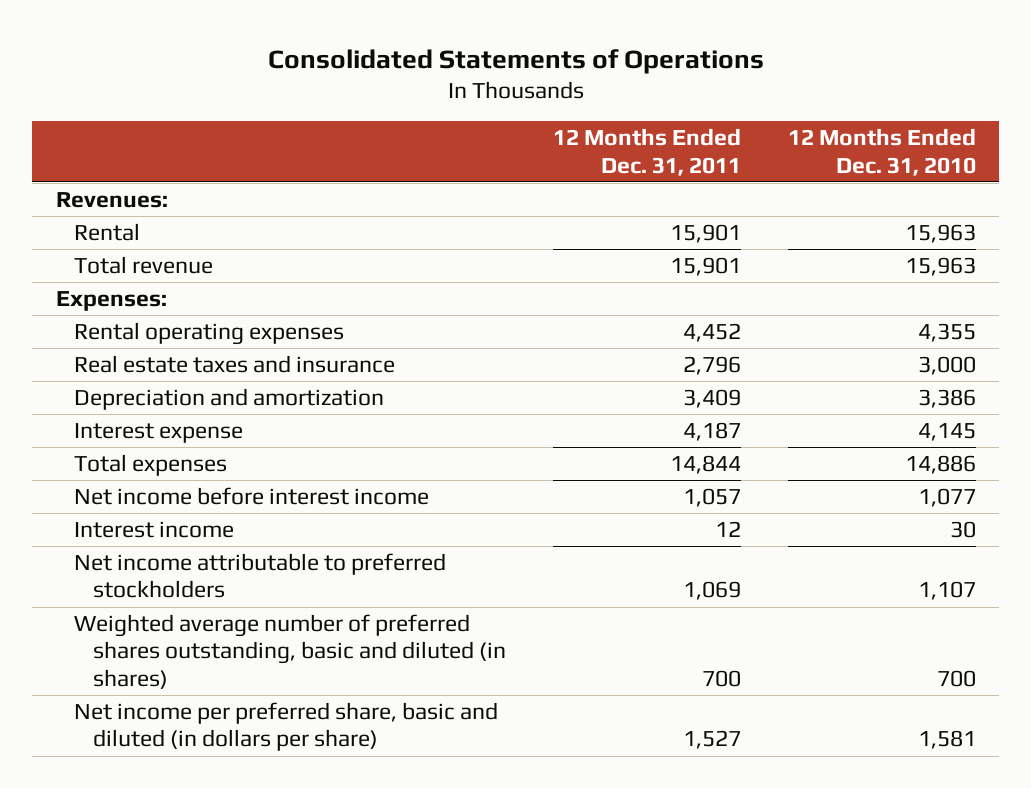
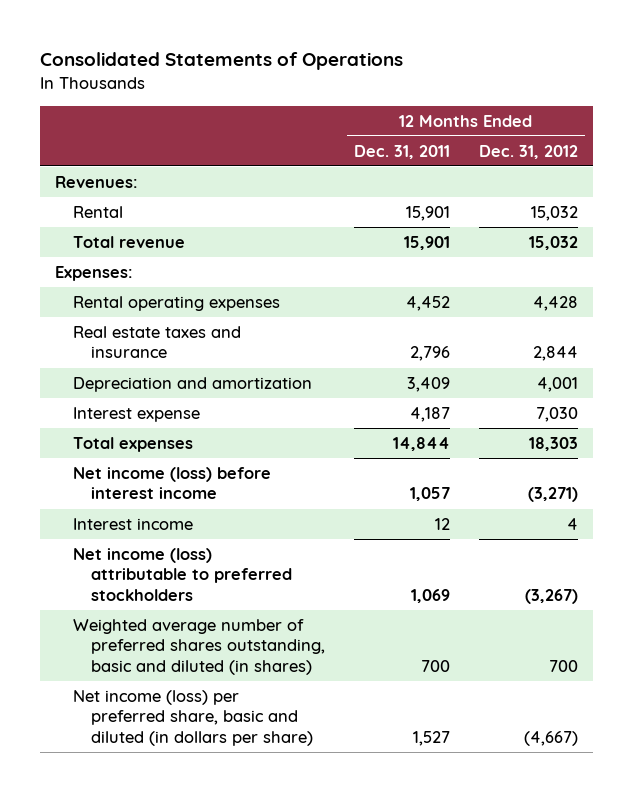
[787,128,976,176] 12 Months Ended Dec. 31, 2010 -> none
none -> [479,144,579,159] Dec. 31, 2012
[74,487,430,506] Net income before interest income -> [72,466,271,500] Net income (loss) before interest income
[74,553,447,599] Net income attributable to preferred stockholders -> [72,547,293,601] Net income (loss) attributable to preferred stockholders
[74,702,499,752] Net income per preferred share, basic and diluted (in dollars per share) -> [72,689,314,746] Net income (loss) per preferred share, basic and diluted (in dollars per share)

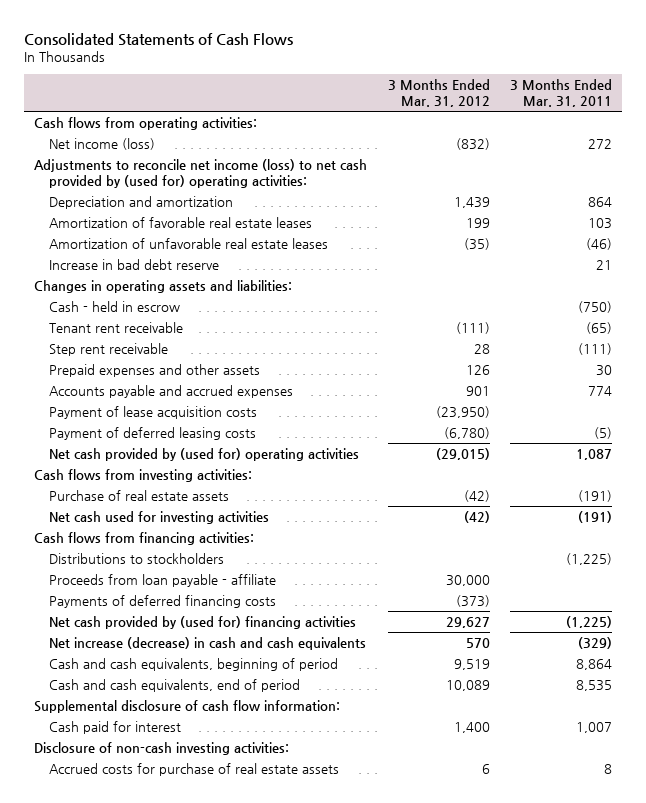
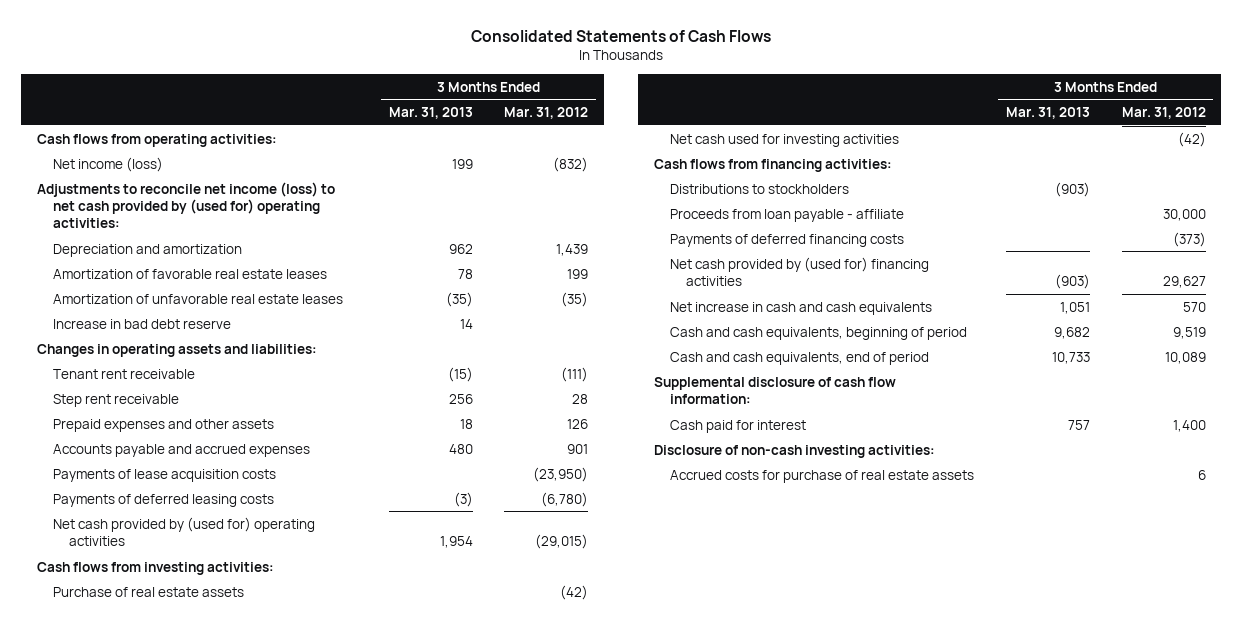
[509,79,612,108] 3 Months Ended Mar. 31, 2011 -> none
none -> [388,107,473,120] Mar. 31, 2013
[49,301,181,313] Cash - held in escrow -> none
[49,406,258,420] Payment of lease acquisition costs -> [53,468,277,482] Payments of lease acquisition costs
[49,427,257,441] Payment of deferred leasing costs -> [53,493,275,507] Payments of deferred leasing costs
[49,637,367,651] Net increase (decrease) in cash and cash equivalents -> [670,301,933,315] Net increase in cash and cash equivalents

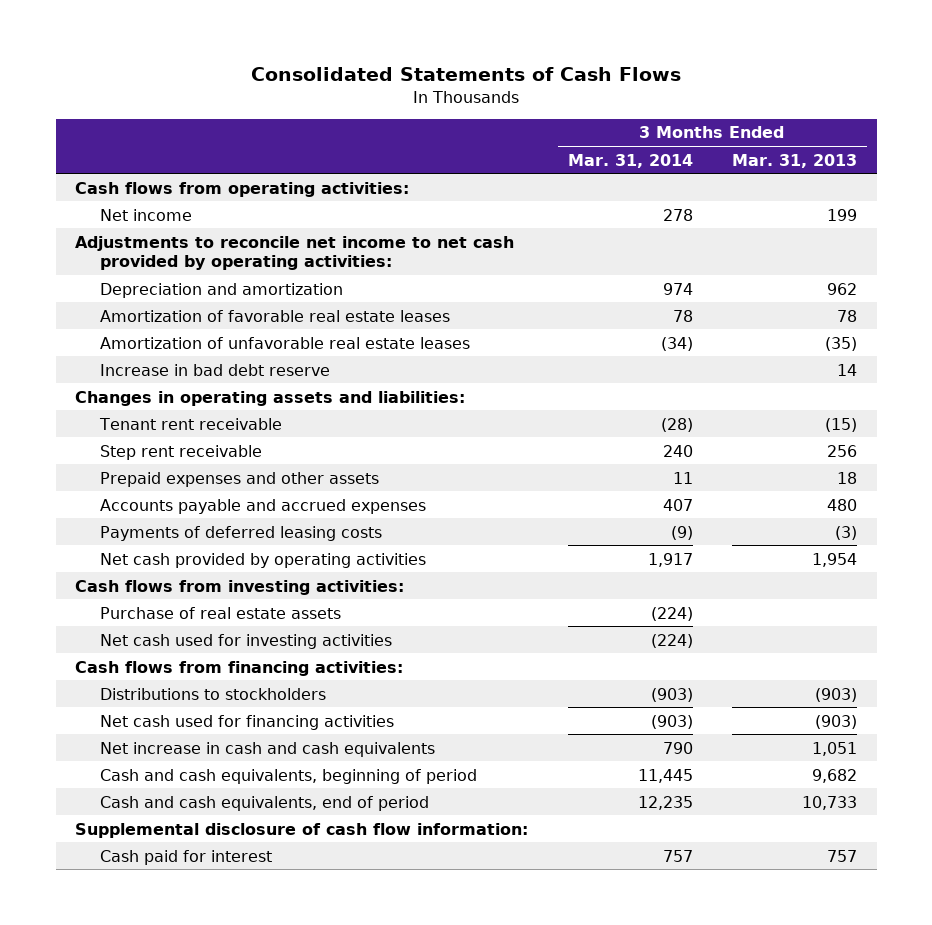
[504,107,589,120] Mar. 31, 2012 -> none
none -> [567,153,693,168] Mar. 31, 2014
[53,156,164,172] Net income (loss) -> [100,208,193,221] Net income
[36,181,335,228] Adjustments to reconcile net income (loss) to net cash provided by (used for) operating activities: -> [75,235,515,270] Adjustments to reconcile net income to net cash provided by operating activities:
[53,468,277,482] Payments of lease acquisition costs -> none
[53,516,316,546] Net cash provided by (used for) operating activities -> [100,552,427,568] Net cash provided by operating activities
[670,208,905,222] Proceeds from loan payable - affiliate -> none
[670,233,905,247] Payments of deferred financing costs -> none
[670,256,930,286] Net cash provided by (used for) financing activities -> [100,714,395,730] Net cash used for financing activities
[653,444,935,458] Disclosure of non-cash investing activities: -> none
[670,469,975,483] Accrued costs for purchase of real estate assets -> none

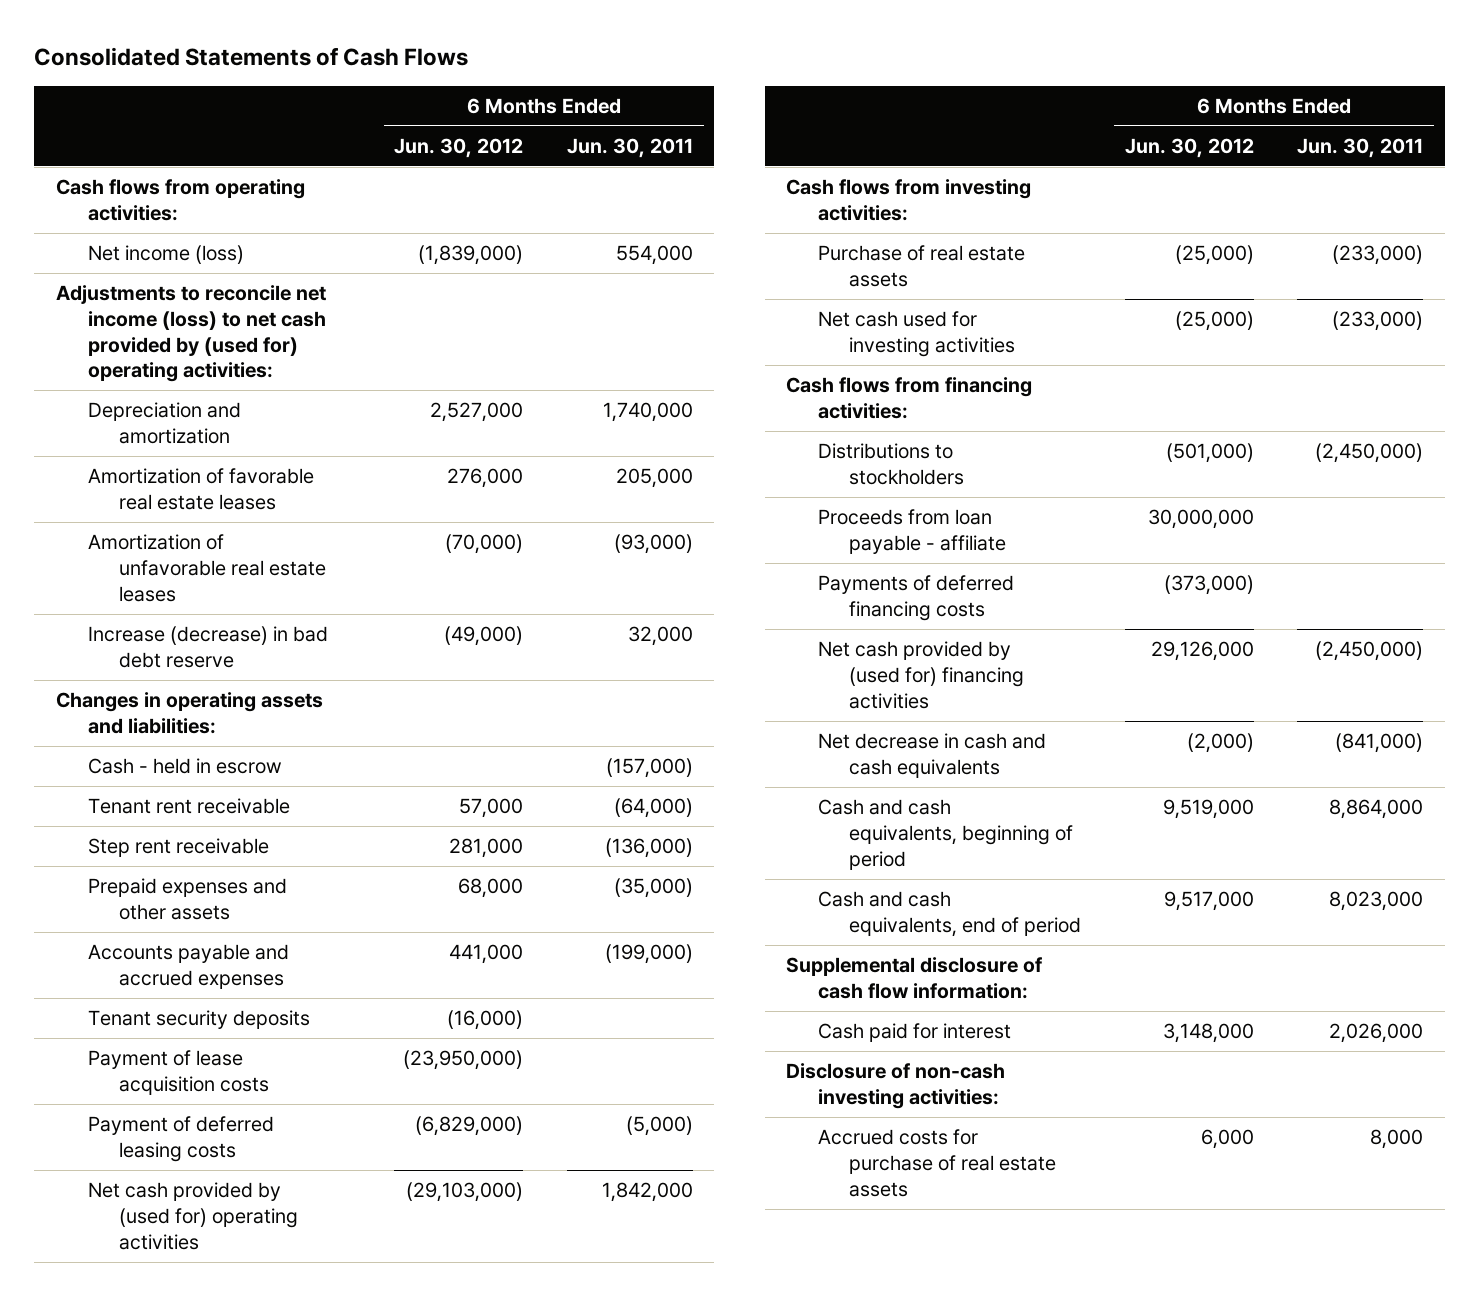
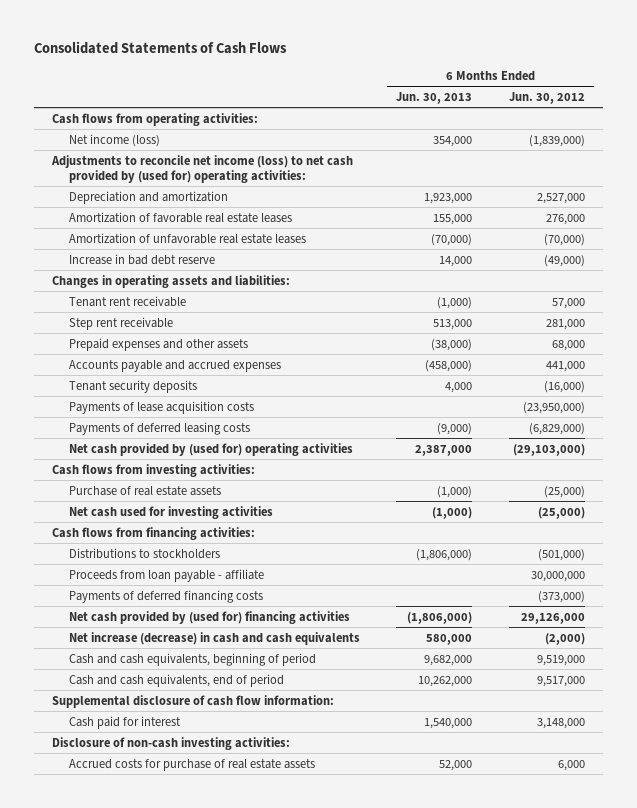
[566,137,693,158] Jun. 30, 2011 -> none
none -> [396,91,473,104] Jun. 30, 2013
[87,626,328,668] Increase (decrease) in bad debt reserve -> [68,253,215,265] Increase in bad debt reserve
[87,758,282,775] Cash - held in escrow -> none
[87,1050,270,1095] Payment of lease acquisition costs -> [68,400,254,414] Payments of lease acquisition costs
[87,1116,274,1162] Payment of deferred leasing costs -> [68,421,250,435] Payments of deferred leasing costs
[817,733,1046,778] Net decrease in cash and cash equivalents -> [68,631,360,645] Net increase (decrease) in cash and cash equivalents

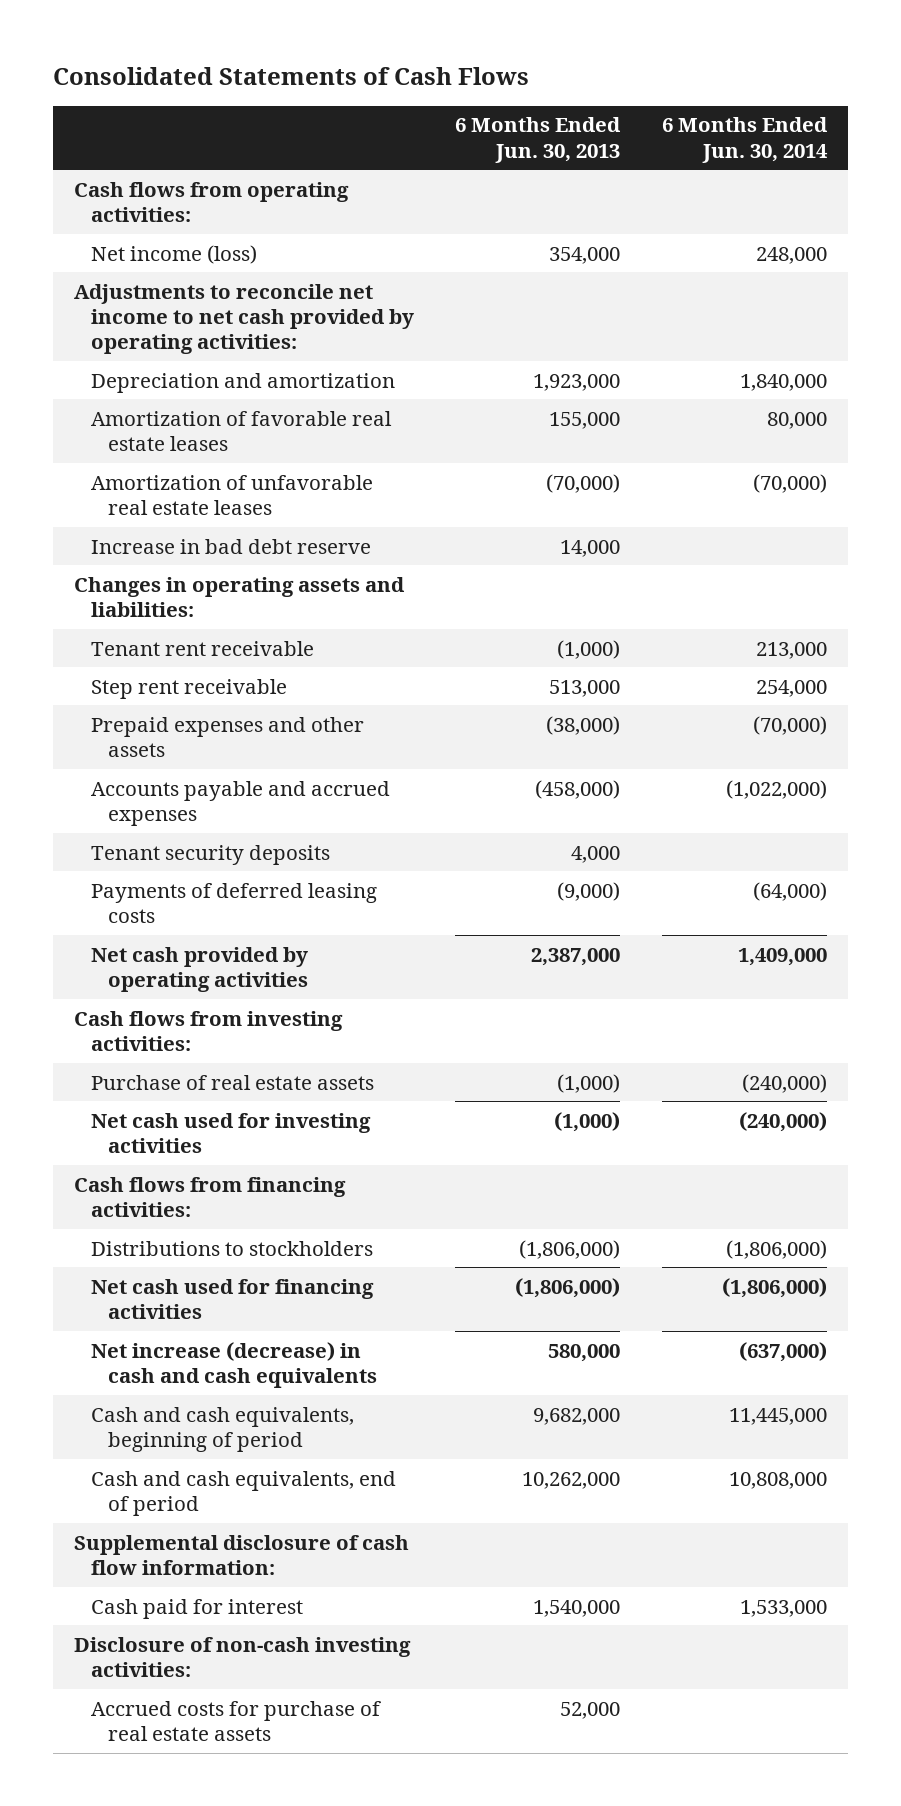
[508,91,585,104] Jun. 30, 2012 -> none
none -> [661,117,828,163] 6 Months Ended Jun. 30, 2014
[51,154,354,183] Adjustments to reconcile net income (loss) to net cash provided by (used for) operating activities: -> [73,283,414,355] Adjustments to reconcile net income to net cash provided by operating activities:
[68,400,254,414] Payments of lease acquisition costs -> none
[68,442,353,456] Net cash provided by (used for) operating activities -> [90,946,308,992] Net cash provided by operating activities
[68,568,264,582] Proceeds from loan payable - affiliate -> none
[68,589,263,603] Payments of deferred financing costs -> none
[68,610,350,624] Net cash provided by (used for) financing activities -> [90,1278,374,1319] Net cash used for financing activities

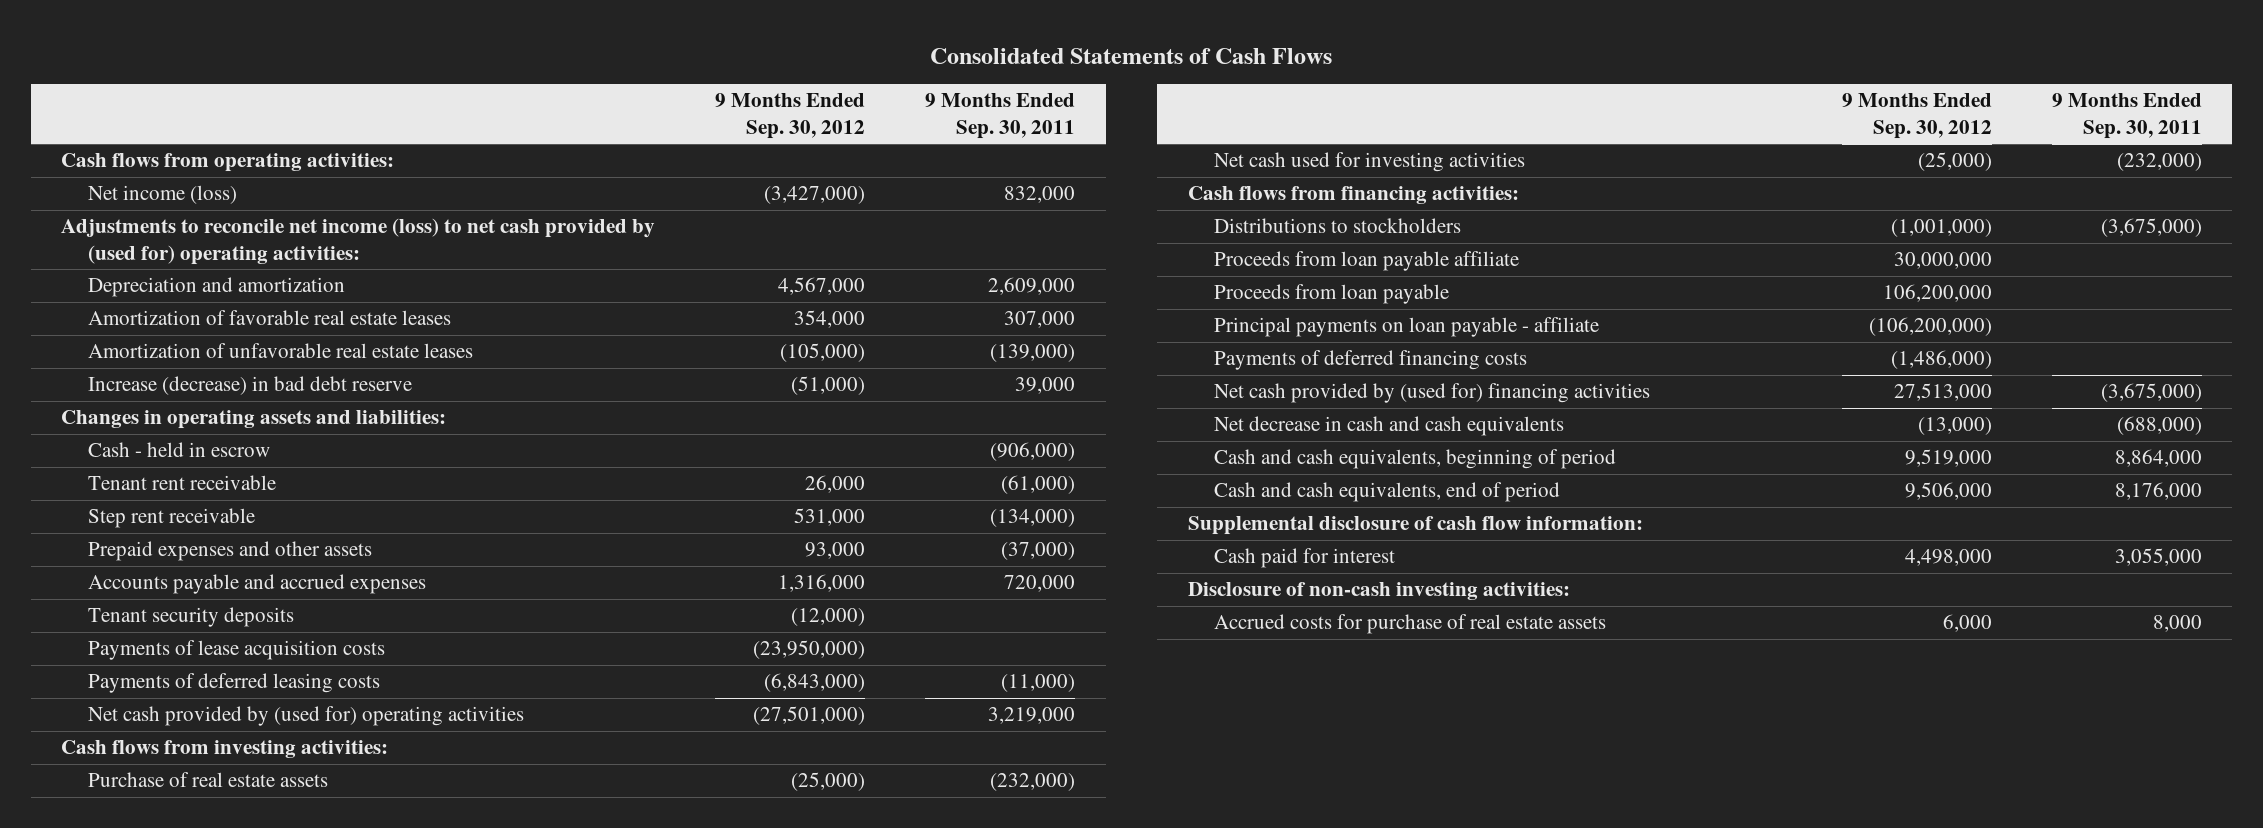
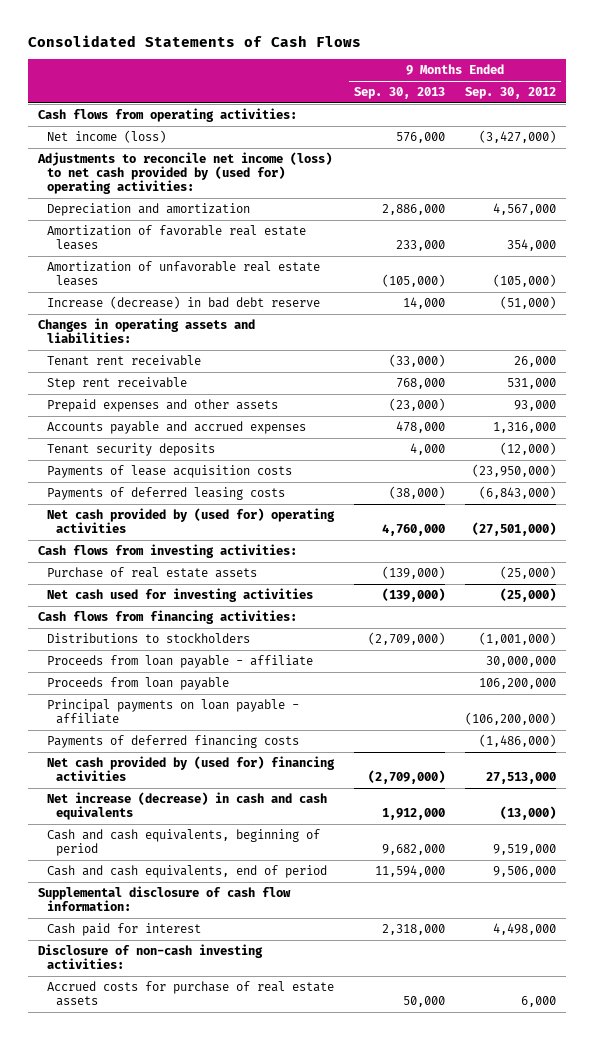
[925,93,1076,139] 9 Months Ended Sep. 30, 2011 -> none
none -> [354,87,446,100] Sep. 30, 2013
[87,442,270,458] Cash - held in escrow -> none
[1214,251,1520,272] Proceeds from loan payable affiliate -> [47,655,314,669] Proceeds from loan payable - affiliate
[1214,416,1565,437] Net decrease in cash and cash equivalents -> [47,792,328,821] Net increase (decrease) in cash and cash equivalents

